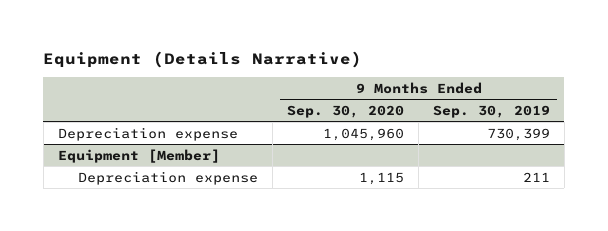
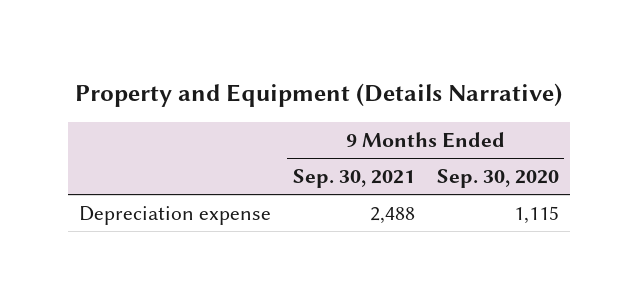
[43,50,363,68] Equipment (Details Narrative) -> [74,82,562,107] Property and Equipment (Details Narrative)
[432,105,550,119] Sep. 30, 2019 -> none
none -> [292,169,415,189] Sep. 30, 2021
[57,126,238,141] Depreciation expense -> none
[57,148,220,163] Equipment [Member] -> none

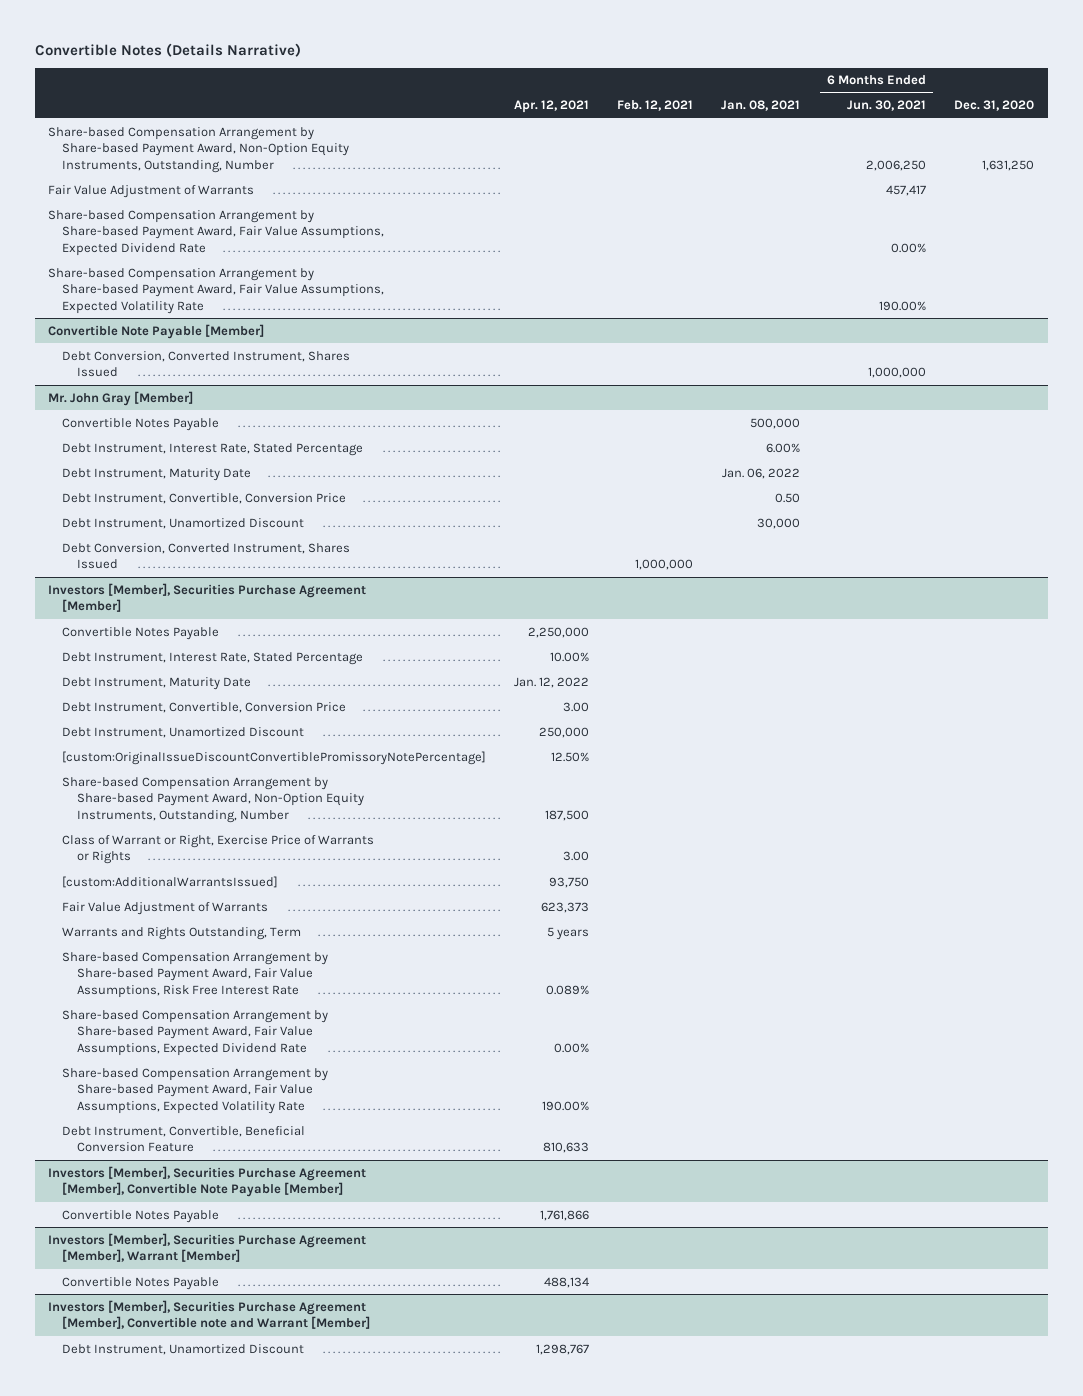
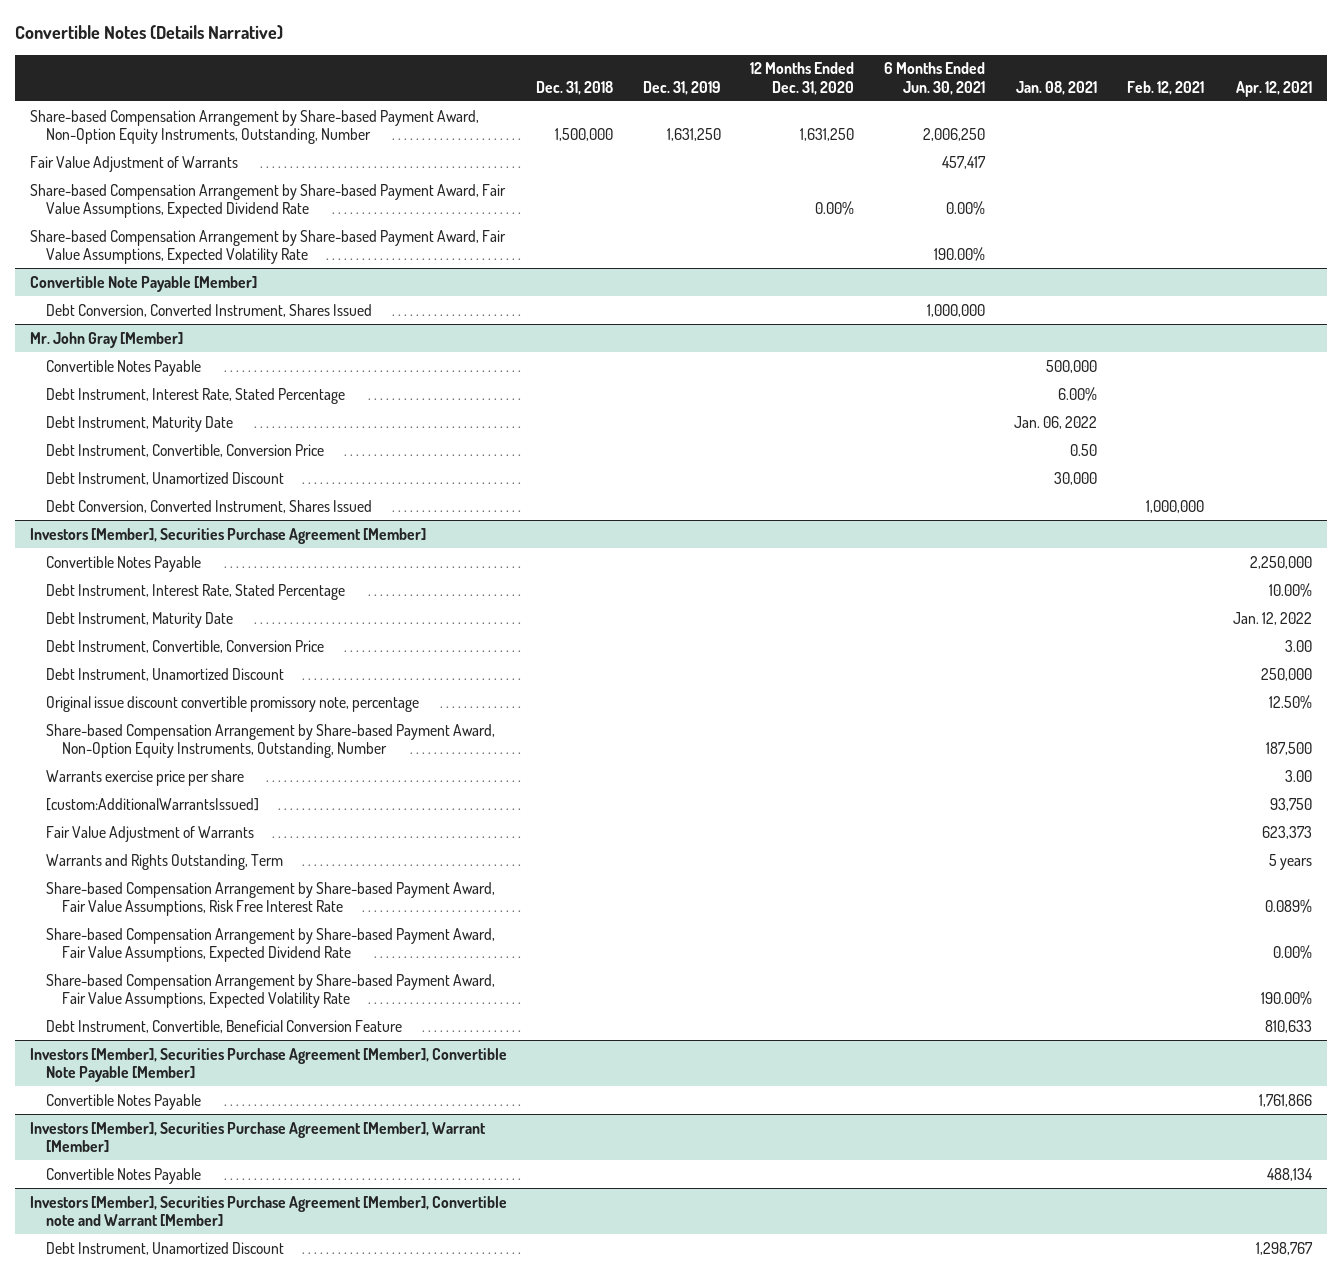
[954,100,1035,112] Dec. 31, 2020 -> none
none -> [536,80,614,95] Dec. 31, 2018
none -> [642,80,721,95] Dec. 31, 2019
none -> [750,62,855,95] 12 Months Ended Dec. 31, 2020
[62,750,487,765] [custom:OriginalIssueDiscountConvertiblePromissoryNotePercentage] -> [45,695,419,712] Original issue discount convertible promissory note, percentage
[62,834,375,865] Class of Warrant or Right, Exercise Price of Warrants or Rights -> [45,769,244,786] Warrants exercise price per share

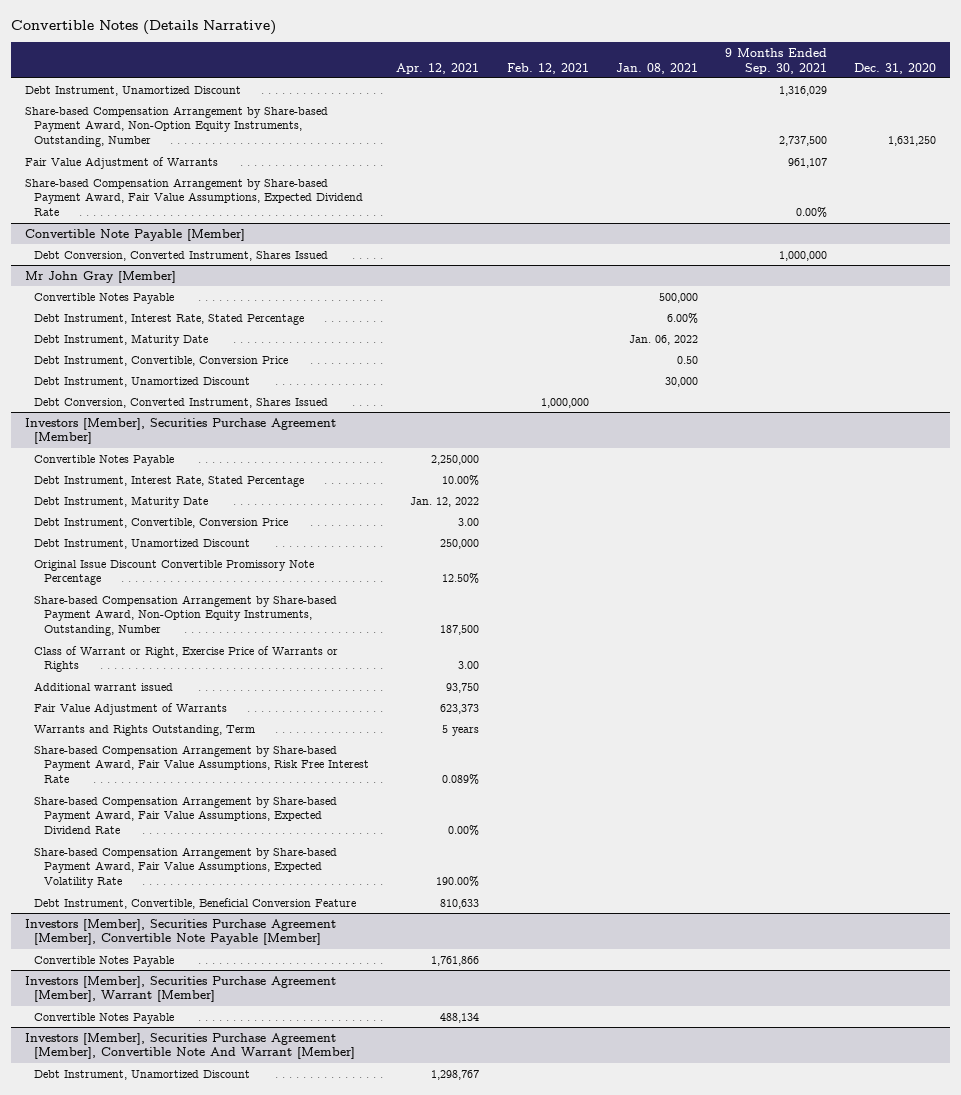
[536,80,614,95] Dec. 31, 2018 -> none
[642,80,721,95] Dec. 31, 2019 -> none
[750,62,855,95] 12 Months Ended Dec. 31, 2020 -> none
[883,62,985,95] 6 Months Ended Jun. 30, 2021 -> none
none -> [724,47,827,74] 9 Months Ended Sep. 30, 2021
none -> [854,62,937,74] Dec. 31, 2020
none -> [24,85,241,96] Debt Instrument, Unamortized Discount
[29,229,506,265] Share-based Compensation Arrangement by Share-based Payment Award, Fair Value Assumptions, Expected Volatility Rate -> none
[29,331,183,348] Mr. John Gray [Member] -> [24,270,176,283] Mr John Gray [Member]
[45,695,419,712] Original issue discount convertible promissory note, percentage -> [34,559,315,586] Original Issue Discount Convertible Promissory Note Percentage
[45,769,244,786] Warrants exercise price per share -> [34,645,339,673] Class of Warrant or Right, Exercise Price of Warrants or Rights
[45,797,259,811] [custom:AdditionalWarrantsIssued] -> [34,681,174,691] Additional warrant issued
[29,1195,507,1227] Investors [Member], Securities Purchase Agreement [Member], Convertible note and Warrant [Member] -> [24,1032,356,1060] Investors [Member], Securities Purchase Agreement [Member], Convertible Note And Warrant [Member]

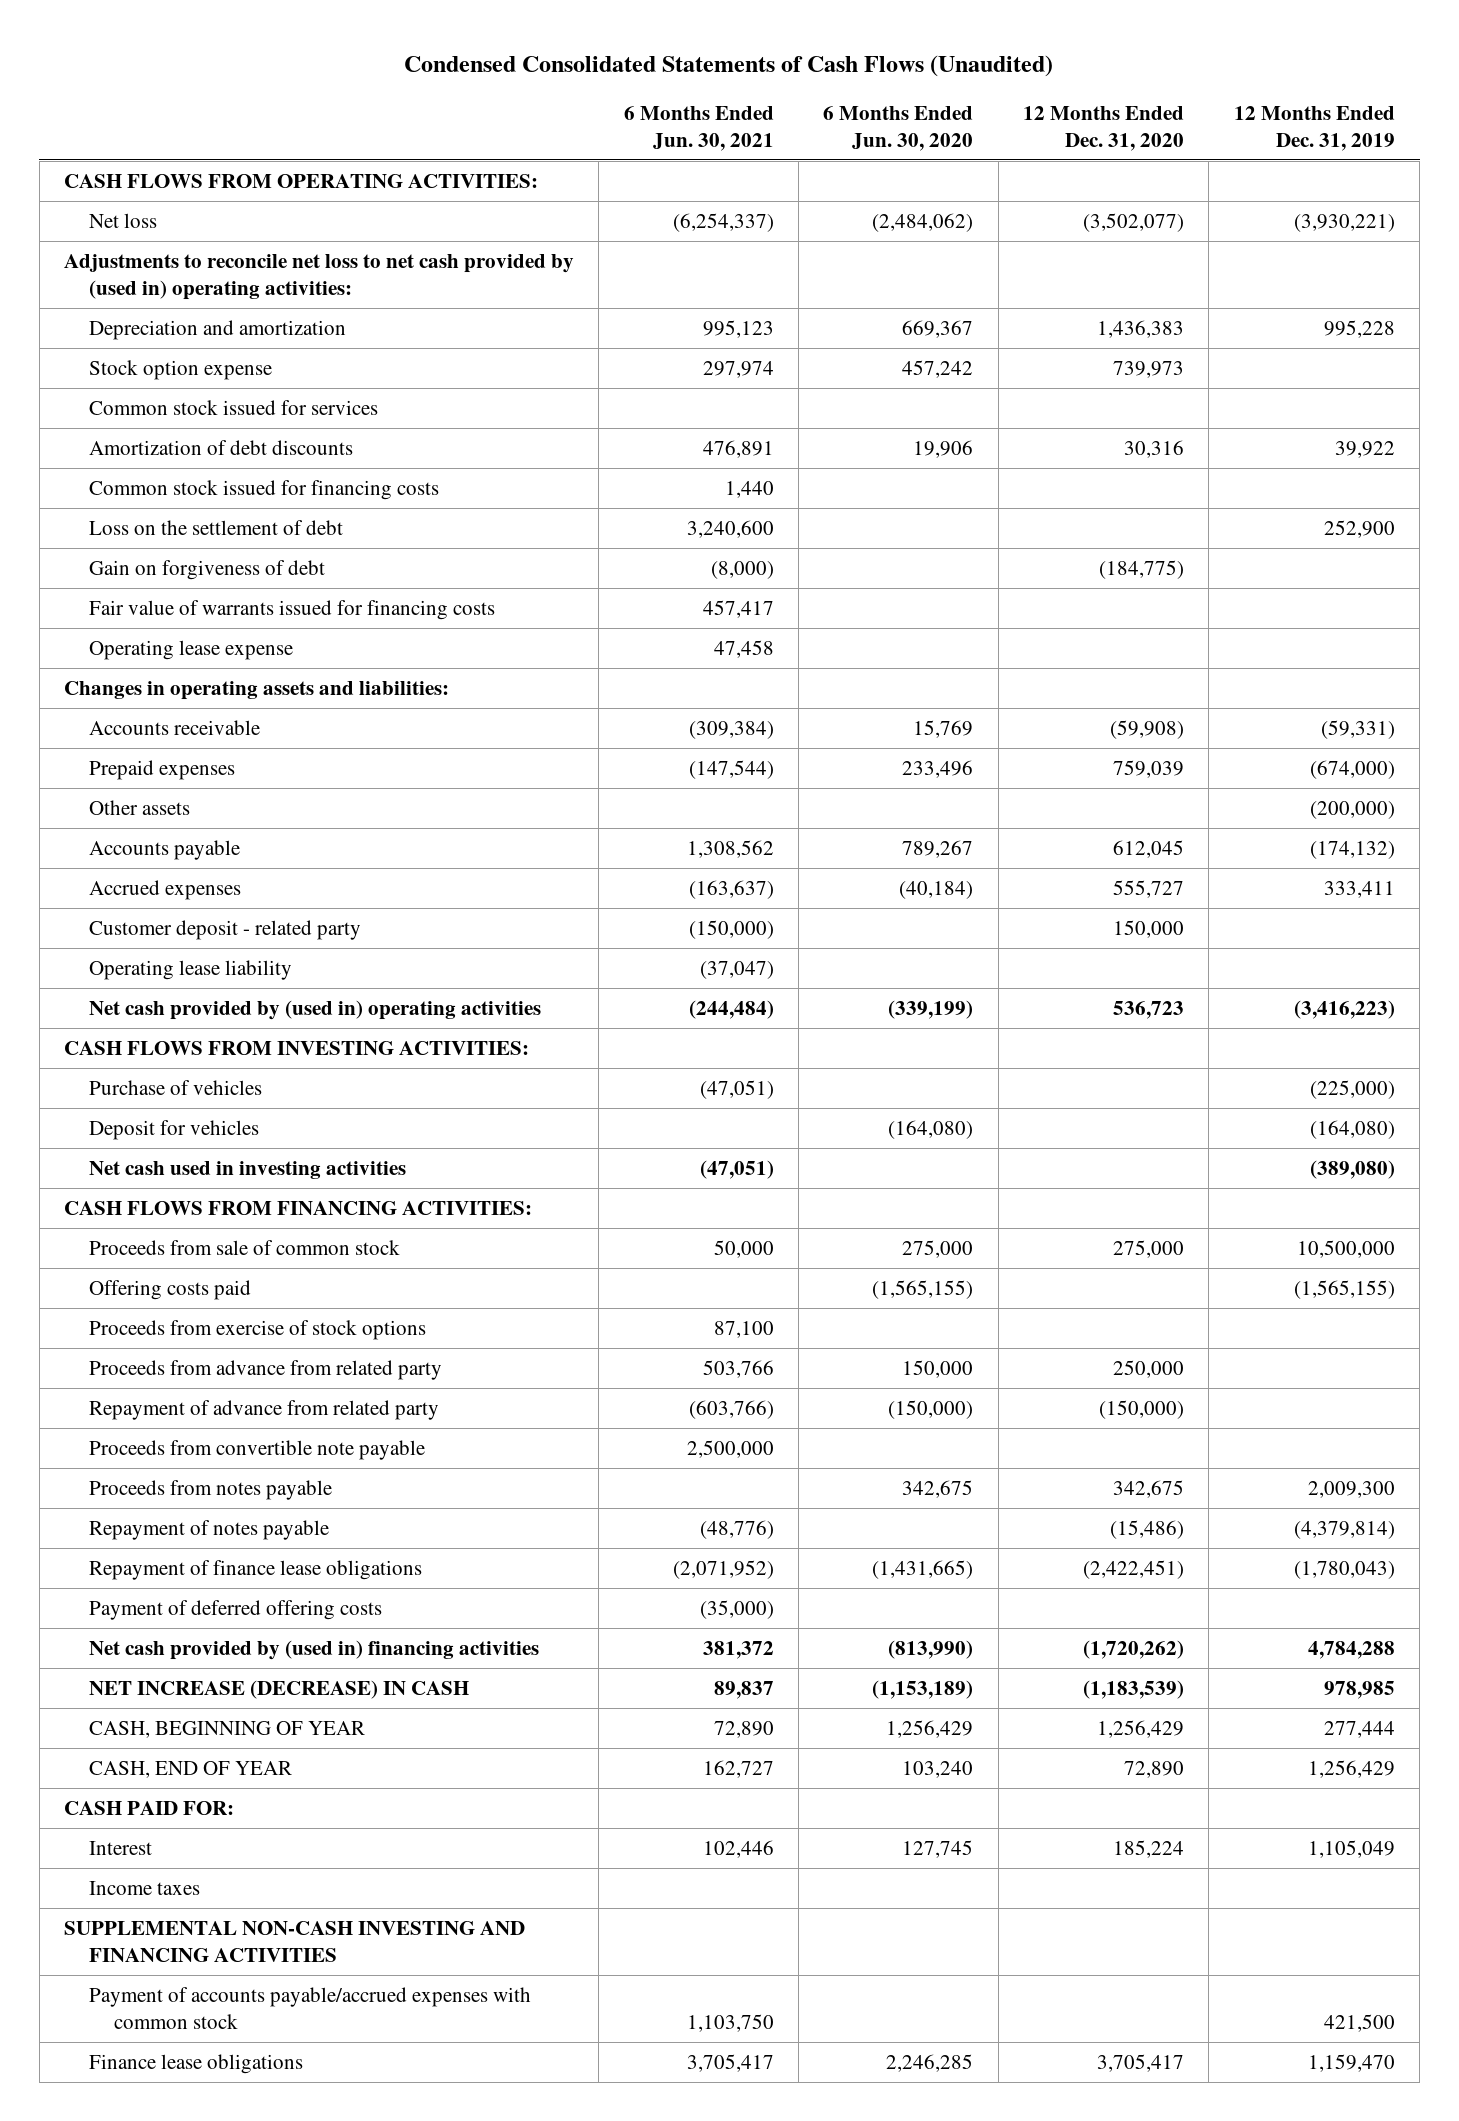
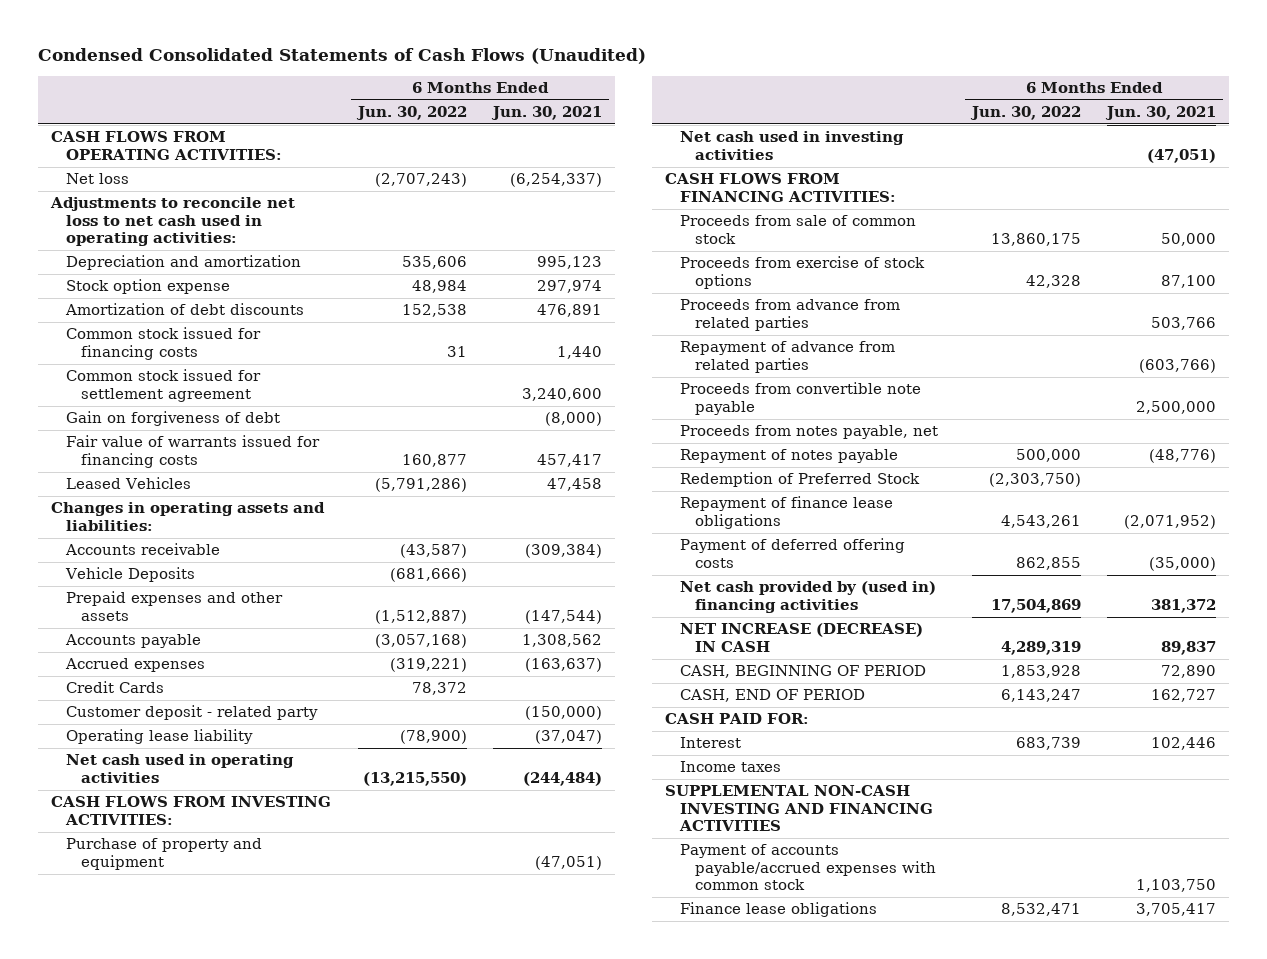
[823,105,974,151] 6 Months Ended Jun. 30, 2020 -> none
[1023,105,1185,151] 12 Months Ended Dec. 31, 2020 -> none
[1233,105,1395,151] 12 Months Ended Dec. 31, 2019 -> none
none -> [355,106,467,121] Jun. 30, 2022
[64,254,575,301] Adjustments to reconcile net loss to net cash provided by (used in) operating activities: -> [50,197,296,247] Adjustments to reconcile net loss to net cash used in operating activities:
[89,400,379,416] Common stock issued for services -> none
[89,520,344,536] Loss on the settlement of debt -> [66,369,262,402] Common stock issued for settlement agreement
[89,640,294,661] Operating lease expense -> [66,477,192,490] Leased Vehicles
[89,800,191,816] Other assets -> none
none -> [65,567,196,583] Vehicle Deposits
[89,760,236,781] Prepaid expenses -> [66,591,284,621] Prepaid expenses and other assets
none -> [66,681,165,694] Credit Cards
[89,1000,542,1021] Net cash provided by (used in) operating activities -> [66,754,295,783] Net cash used in operating activities
[89,1120,260,1141] Deposit for vehicles -> none
[89,1080,263,1096] Purchase of vehicles -> [66,838,263,870] Purchase of property and equipment
[89,1280,252,1301] Offering costs paid -> none
[89,1360,443,1381] Proceeds from advance from related party -> [680,299,901,331] Proceeds from advance from related parties
[89,1400,440,1421] Repayment of advance from related party -> [680,341,896,373] Repayment of advance from related parties
[89,1480,333,1501] Proceeds from notes payable -> [680,425,939,440] Proceeds from notes payable, net
none -> [680,472,921,488] Redemption of Preferred Stock
[89,1721,366,1739] CASH, BEGINNING OF YEAR -> [680,665,927,679] CASH, BEGINNING OF PERIOD
[89,1761,293,1779] CASH, END OF YEAR -> [680,689,866,703] CASH, END OF PERIOD

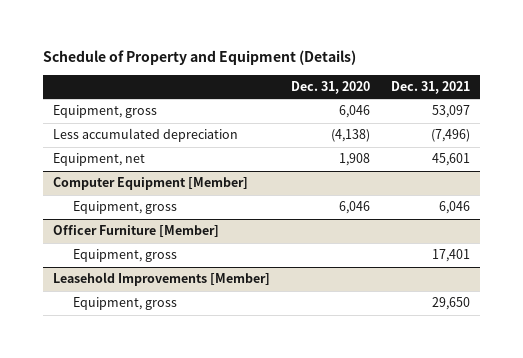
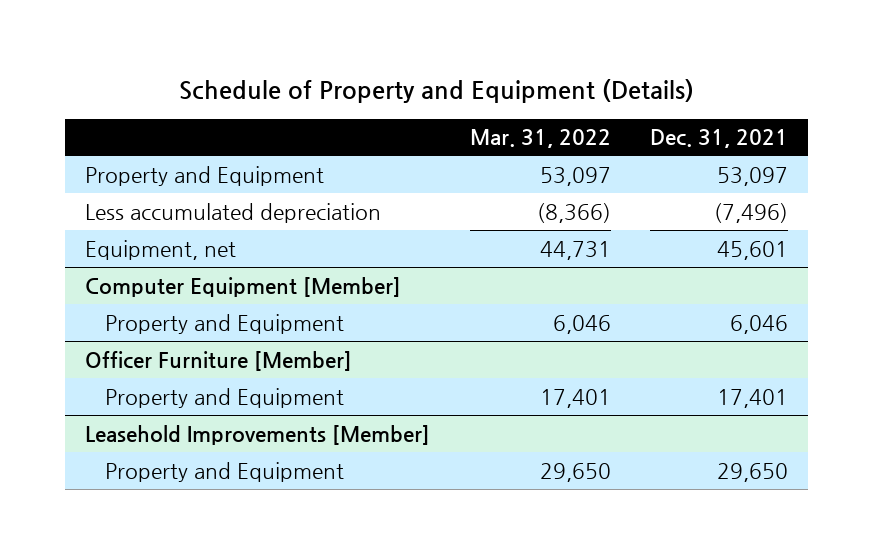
[291,81,371,95] Dec. 31, 2020 -> none
none -> [469,129,611,149] Mar. 31, 2022
[53,105,158,119] Equipment, gross -> [84,165,324,186] Property and Equipment
[72,201,177,215] Equipment, gross -> [104,313,344,334] Property and Equipment
[72,249,177,263] Equipment, gross -> [104,387,344,408] Property and Equipment
[72,297,177,311] Equipment, gross -> [104,461,344,482] Property and Equipment

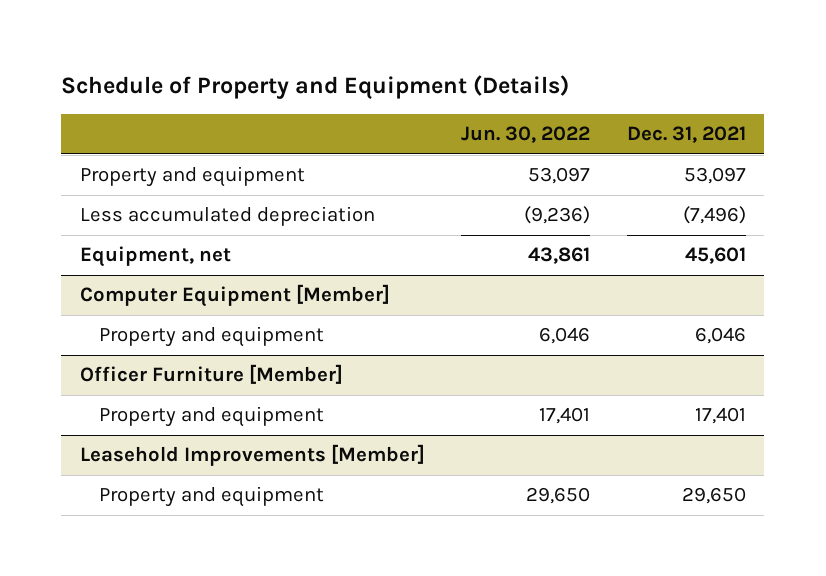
[469,129,611,149] Mar. 31, 2022 -> none
none -> [461,126,591,144] Jun. 30, 2022
[84,165,324,186] Property and Equipment -> [79,166,305,188] Property and equipment
[104,313,344,334] Property and Equipment -> [99,326,325,348] Property and equipment
[104,387,344,408] Property and Equipment -> [99,406,325,428] Property and equipment
[104,461,344,482] Property and Equipment -> [99,486,325,508] Property and equipment

